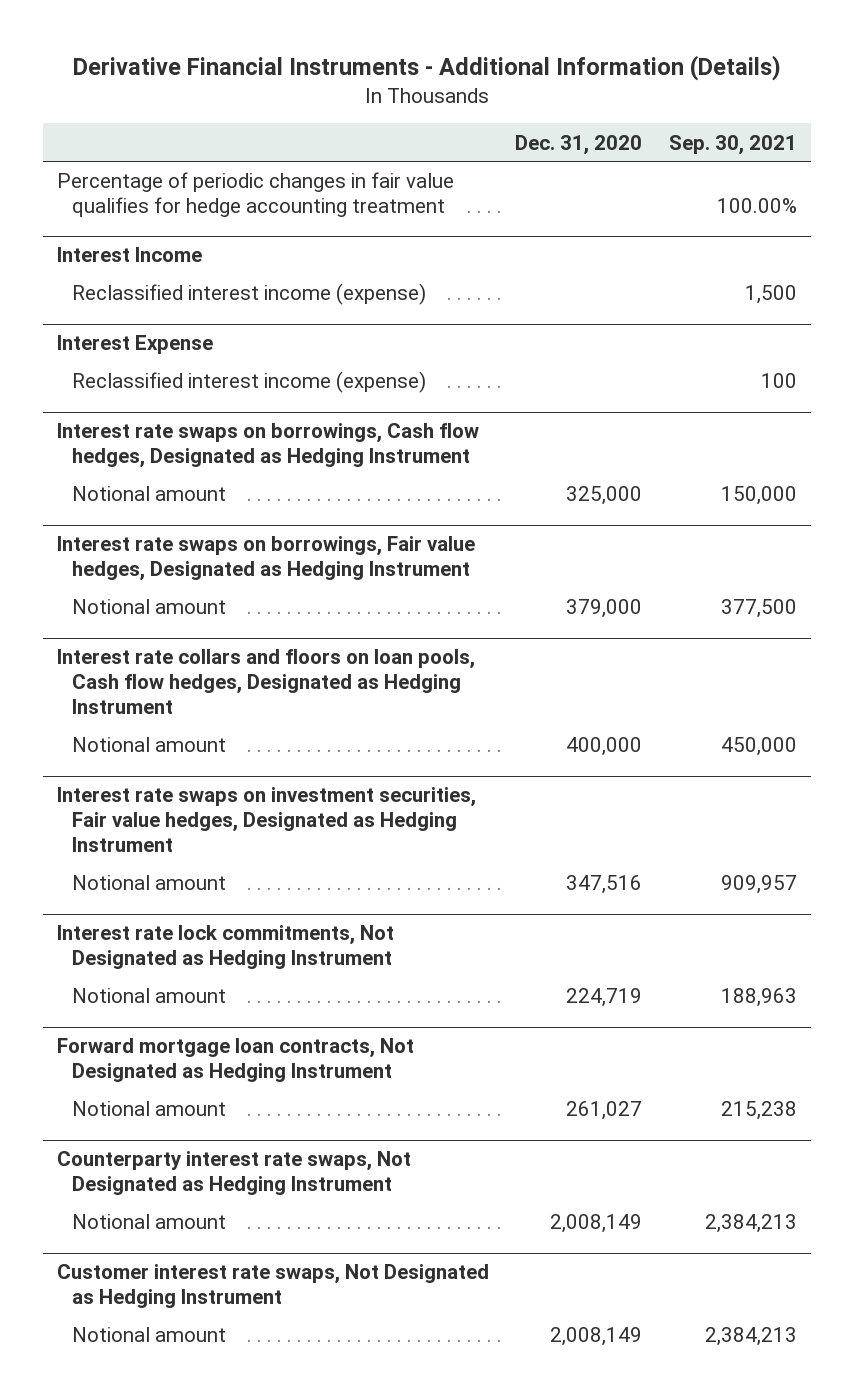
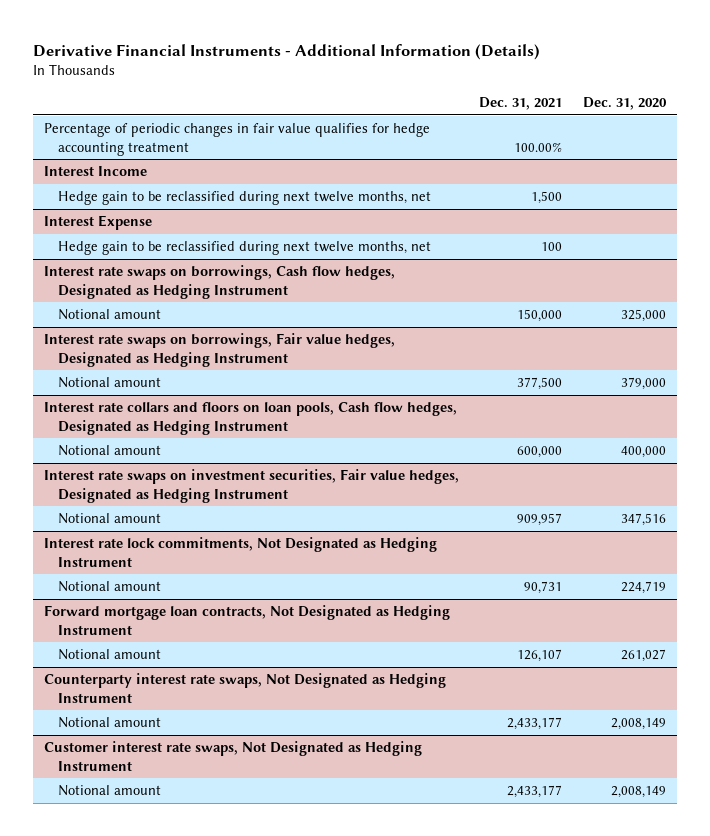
[669,134,798,155] Sep. 30, 2021 -> none
none -> [479,96,563,110] Dec. 31, 2021
[71,283,426,306] Reclassified interest income (expense) -> [58,191,432,206] Hedge gain to be reclassified during next twelve months, net
[71,371,426,394] Reclassified interest income (expense) -> [58,241,432,256] Hedge gain to be reclassified during next twelve months, net

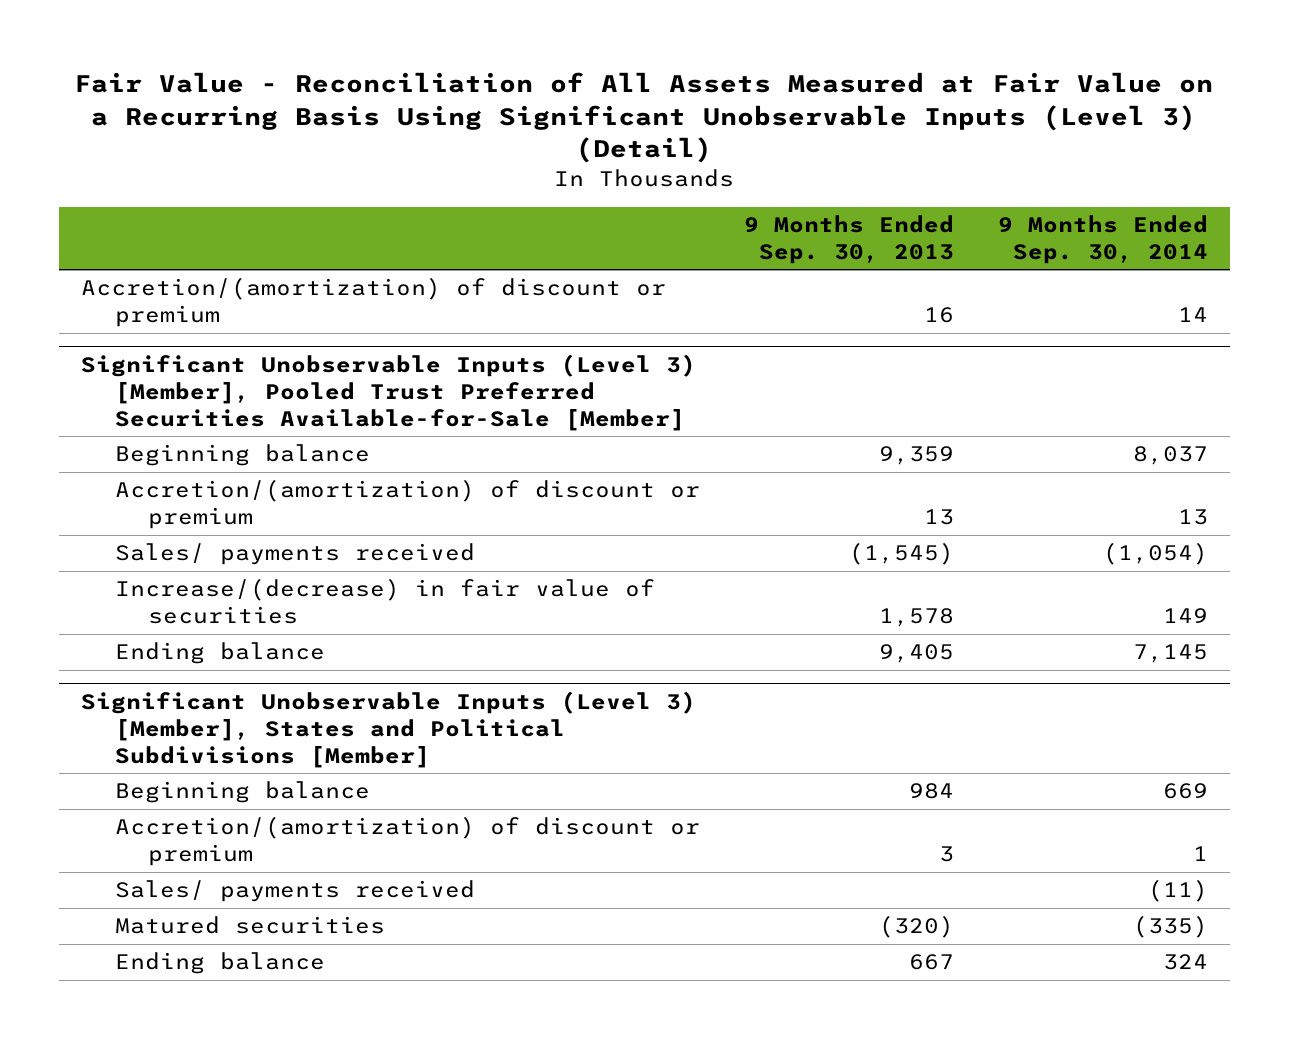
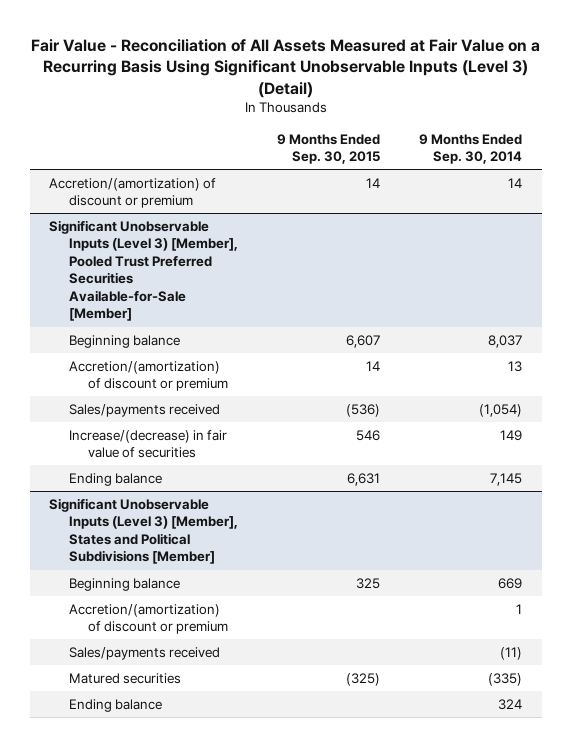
[743,214,954,264] 9 Months Ended Sep. 30, 2013 -> none
none -> [276,133,380,165] 9 Months Ended Sep. 30, 2015
[114,543,475,566] Sales/ payments received -> [68,403,220,417] Sales/payments received
[114,880,475,903] Sales/ payments received -> [68,646,220,660] Sales/payments received

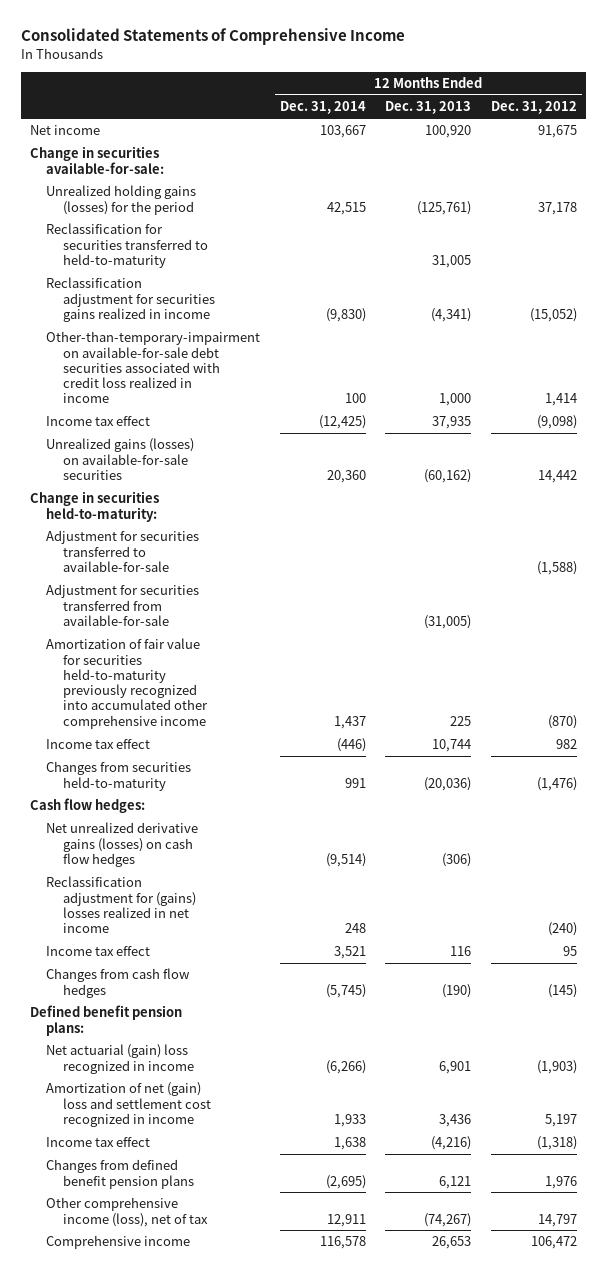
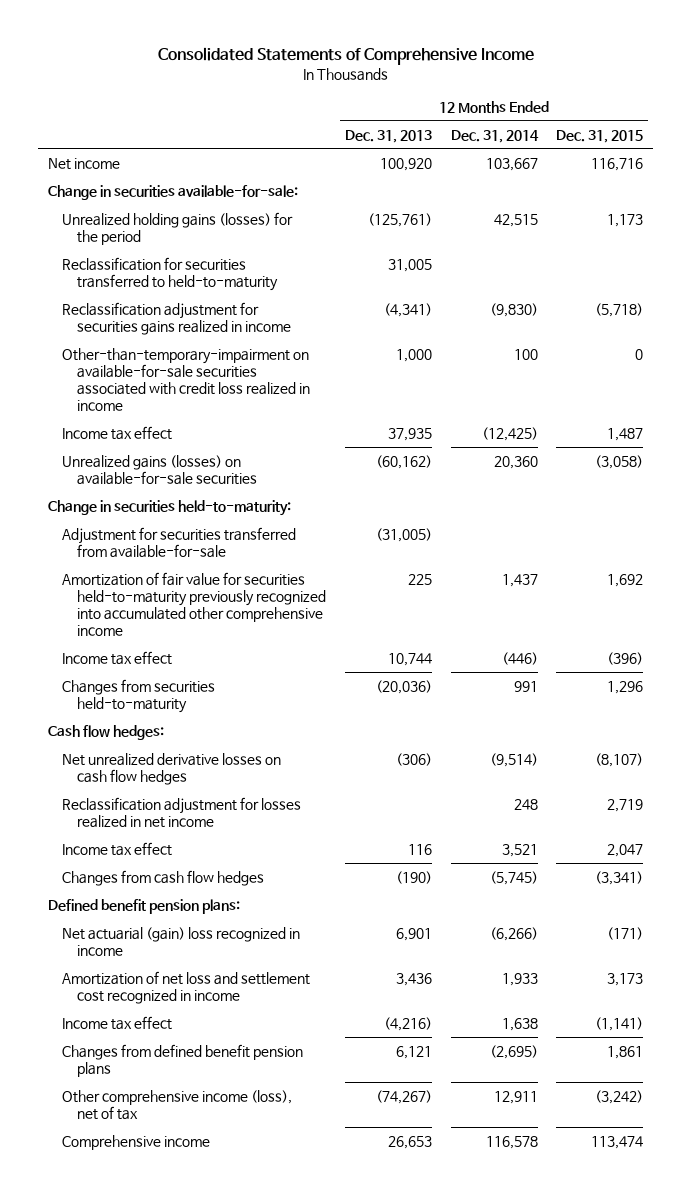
[490,101,577,115] Dec. 31, 2012 -> none
none -> [556,129,644,143] Dec. 31, 2015
[46,331,261,404] Other-than-temporary-impairment on available-for-sale debt securities associated with credit loss realized in income -> [62,347,310,412] Other-than-temporary-impairment on available-for-sale securities associated with credit loss realized in income
[46,530,200,572] Adjustment for securities transferred to available-for-sale -> none
[46,822,199,867] Net unrealized derivative gains (losses) on cash flow hedges -> [62,752,282,786] Net unrealized derivative losses on cash flow hedges
[46,876,196,934] Reclassification adjustment for (gains) losses realized in net income -> [62,796,302,829] Reclassification adjustment for losses realized in net income
[46,1082,211,1127] Amortization of net (gain) loss and settlement cost recognized in income -> [62,970,311,1005] Amortization of net loss and settlement cost recognized in income

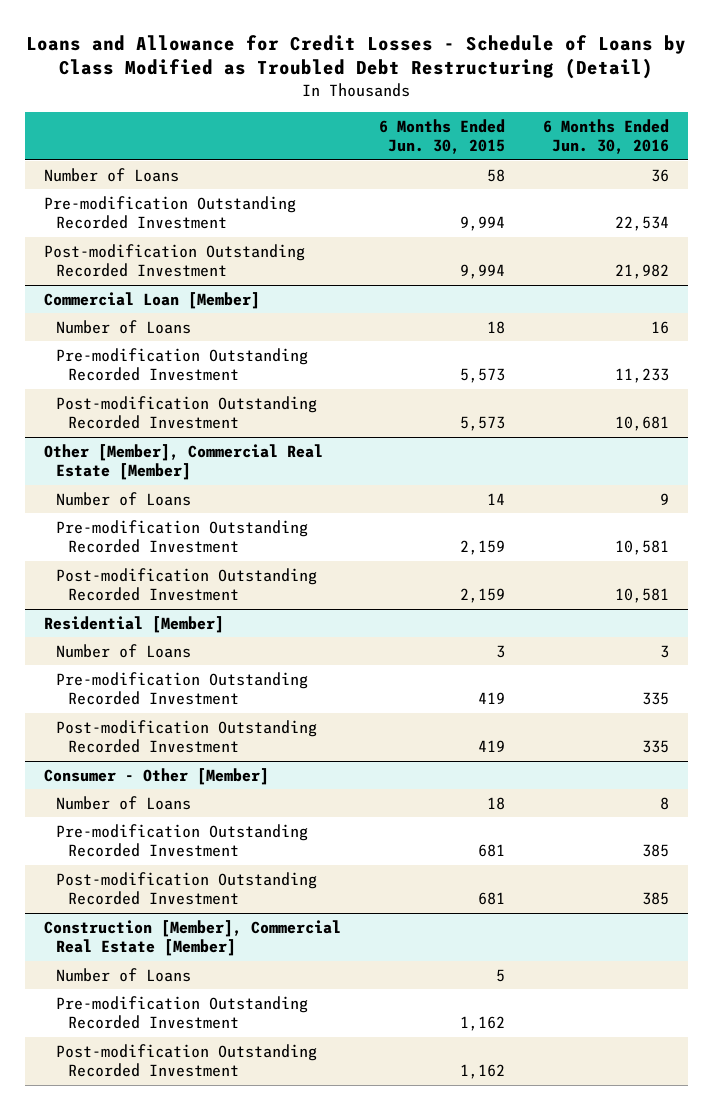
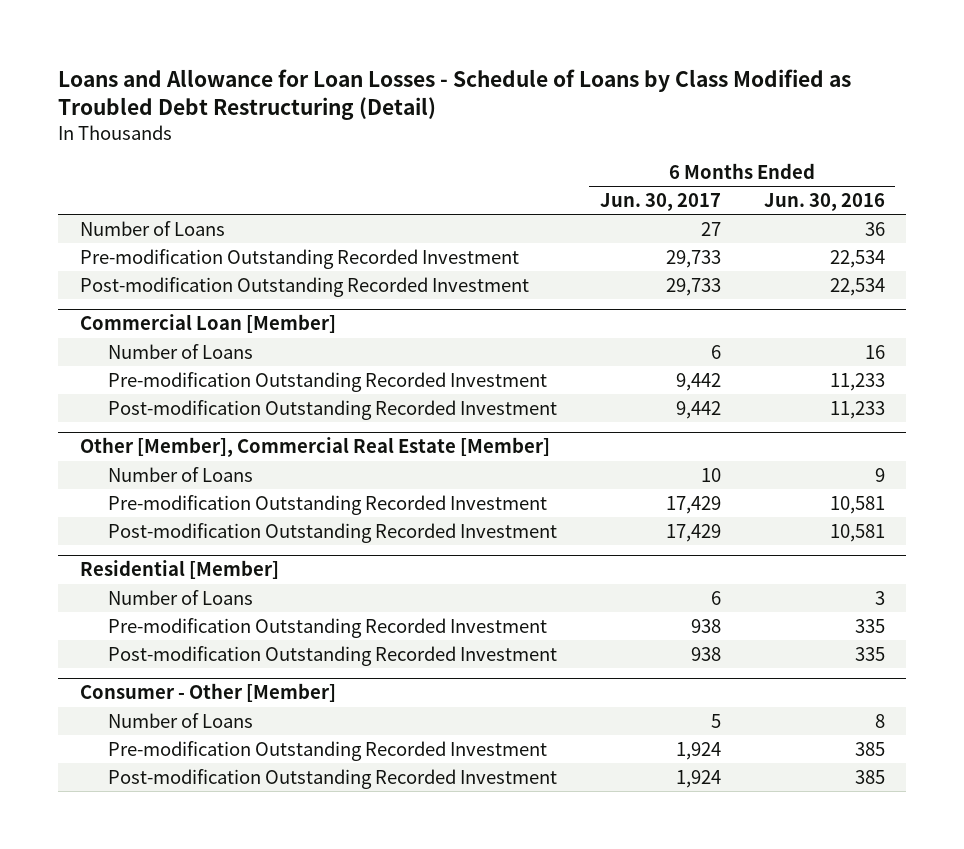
[26,34,687,80] Loans and Allowance for Credit Losses - Schedule of Loans by Class Modified as Troubled Debt Restructuring (Detail) -> [58,68,852,121] Loans and Allowance for Loan Losses - Schedule of Loans by Class Modified as Troubled Debt Restructuring (Detail)
[378,118,505,155] 6 Months Ended Jun. 30, 2015 -> none
none -> [599,192,721,211] Jun. 30, 2017
[614,264,669,280] 21,982 -> [829,277,885,296] 22,534
[614,416,669,432] 10,681 -> [829,400,885,419] 11,233
[43,919,341,957] Construction [Member], Commercial Real Estate [Member] -> none
[55,967,191,982] Number of Loans -> none
[55,995,308,1030] Pre-modification Outstanding Recorded Investment -> none
[55,1043,317,1078] Post-modification Outstanding Recorded Investment -> none

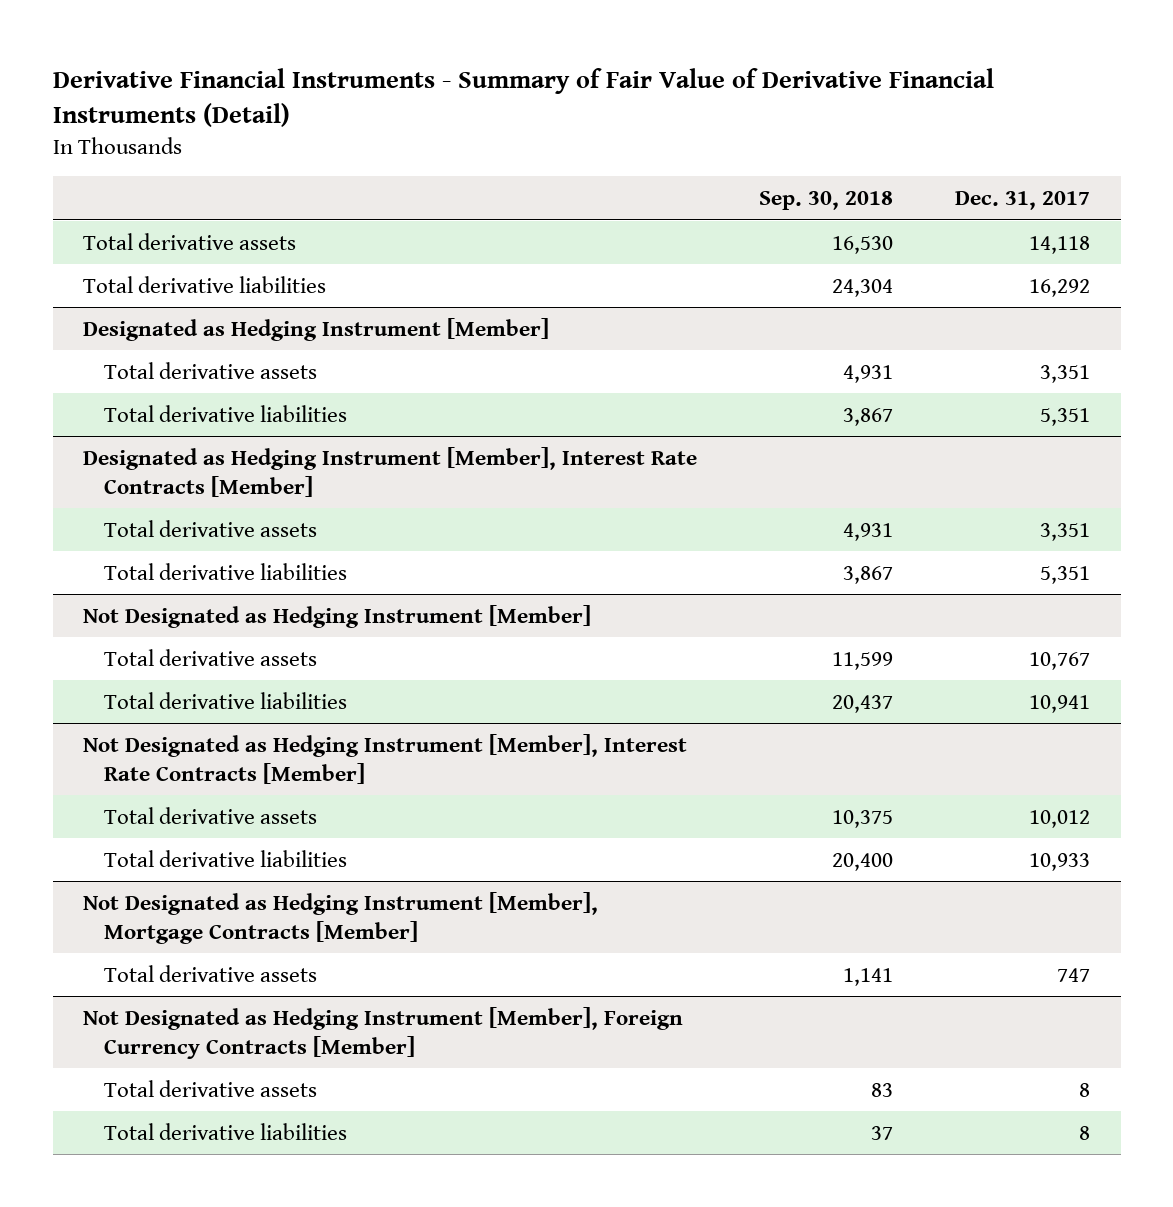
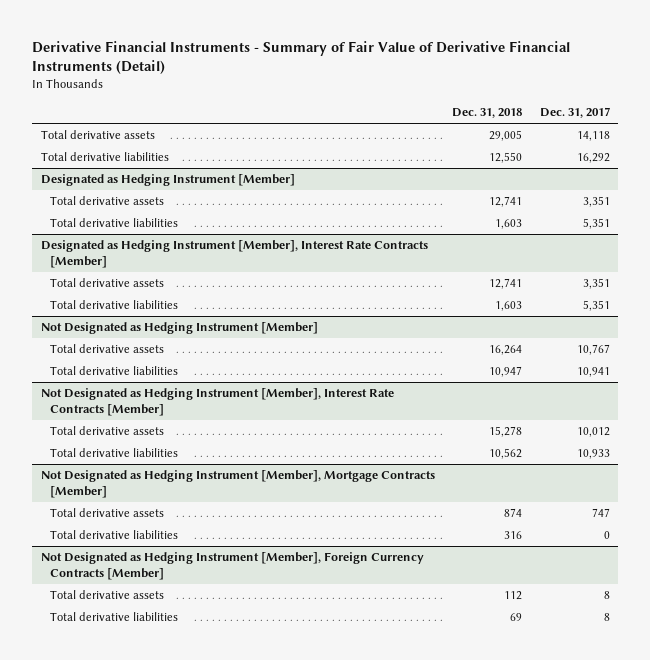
[759,191,894,211] Sep. 30, 2018 -> none
none -> [452,108,523,119] Dec. 31, 2018
none -> [50,530,179,540] Total derivative liabilities

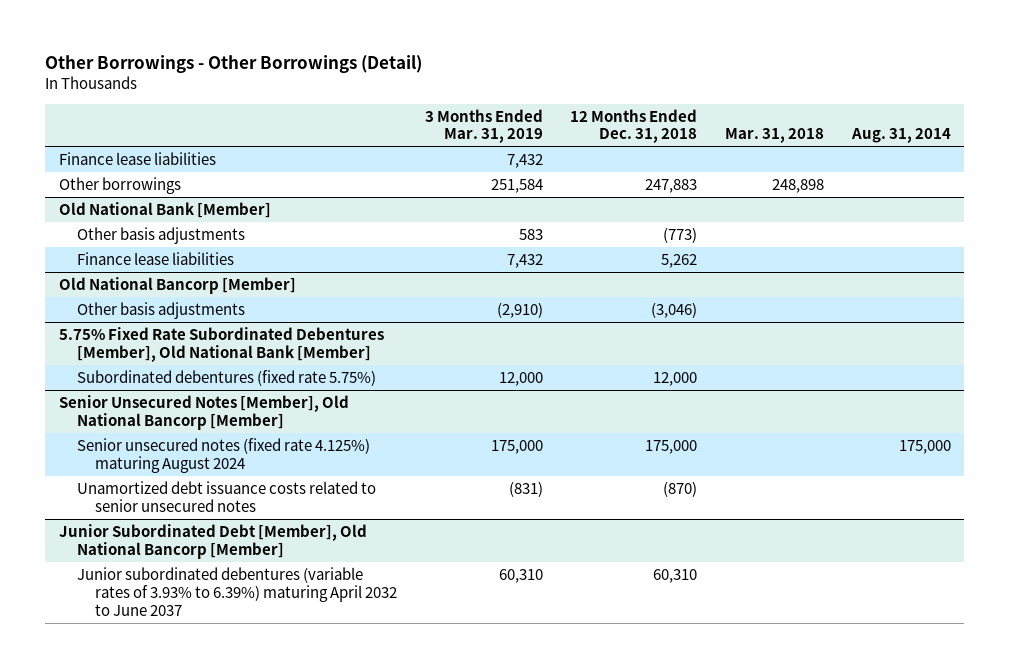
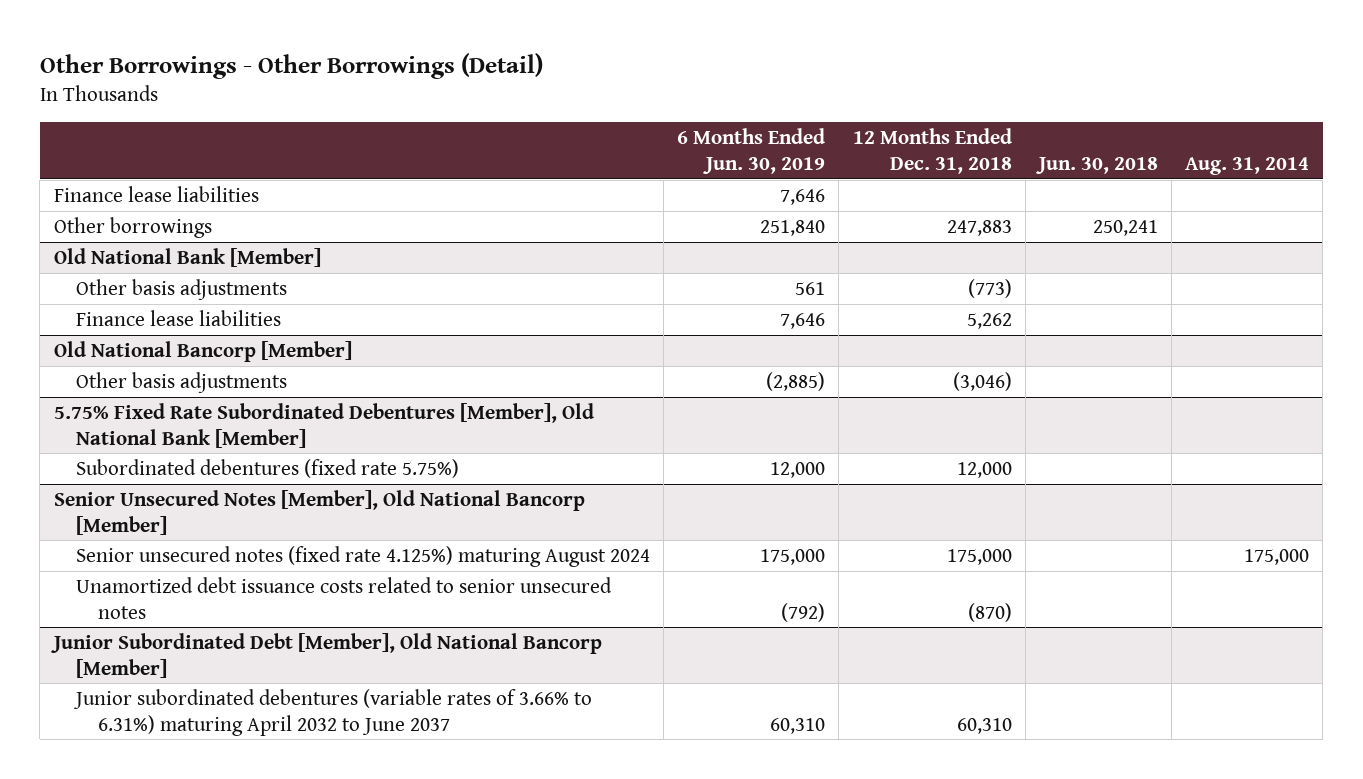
[424,108,543,144] 3 Months Ended Mar. 31, 2019 -> none
[724,128,824,144] Mar. 31, 2018 -> none
none -> [677,128,826,174] 6 Months Ended Jun. 30, 2019
none -> [1035,156,1158,174] Jun. 30, 2018
[77,566,398,616] Junior subordinated debentures (variable rates of 3.93% to 6.39%) maturing April 2032 to June 2037 -> [72,688,592,736] Junior subordinated debentures (variable rates of 3.66% to 6.31%) maturing April 2032 to June 2037

